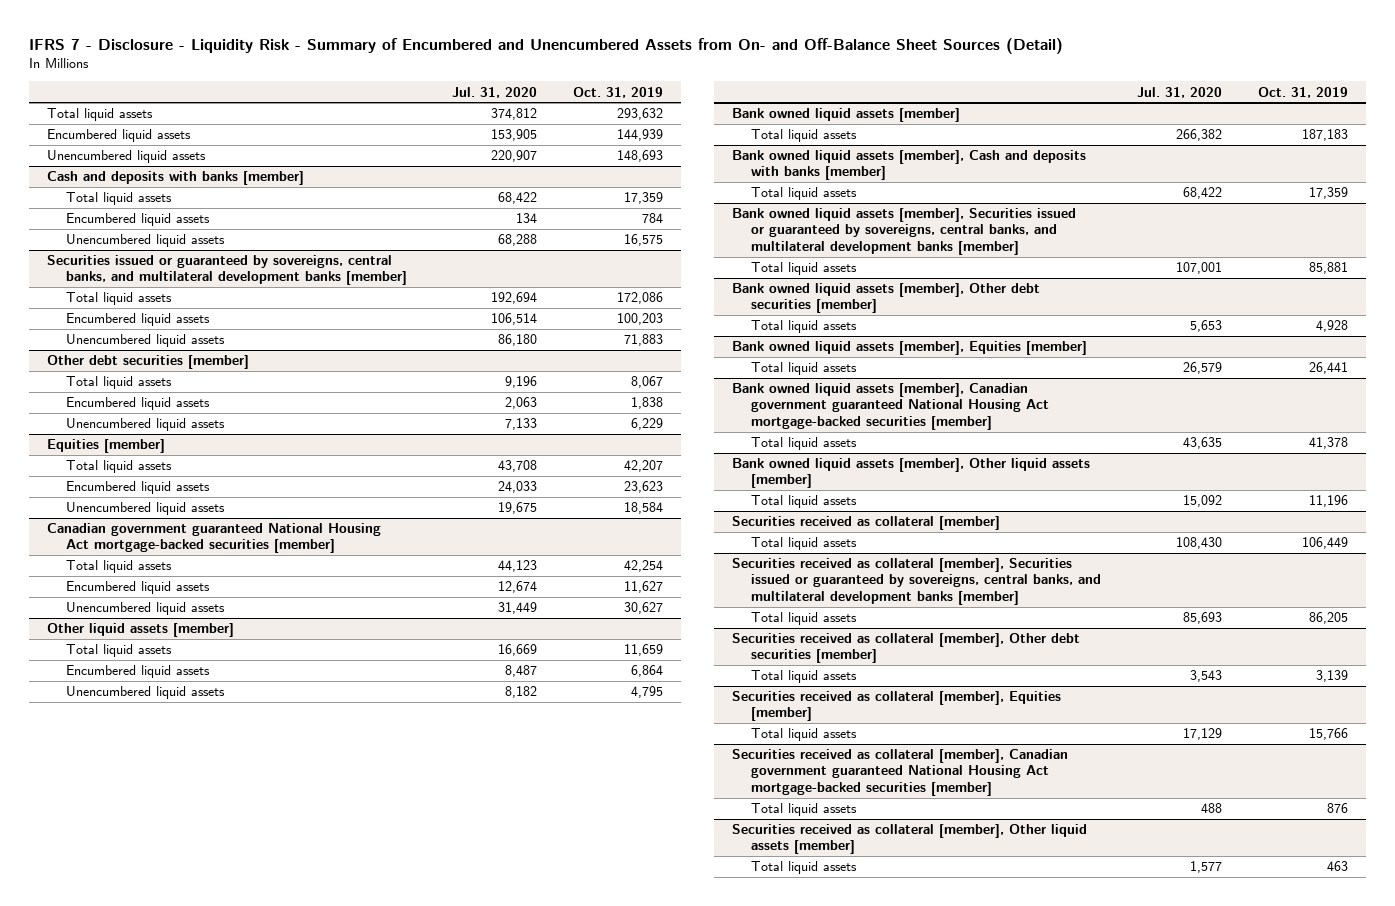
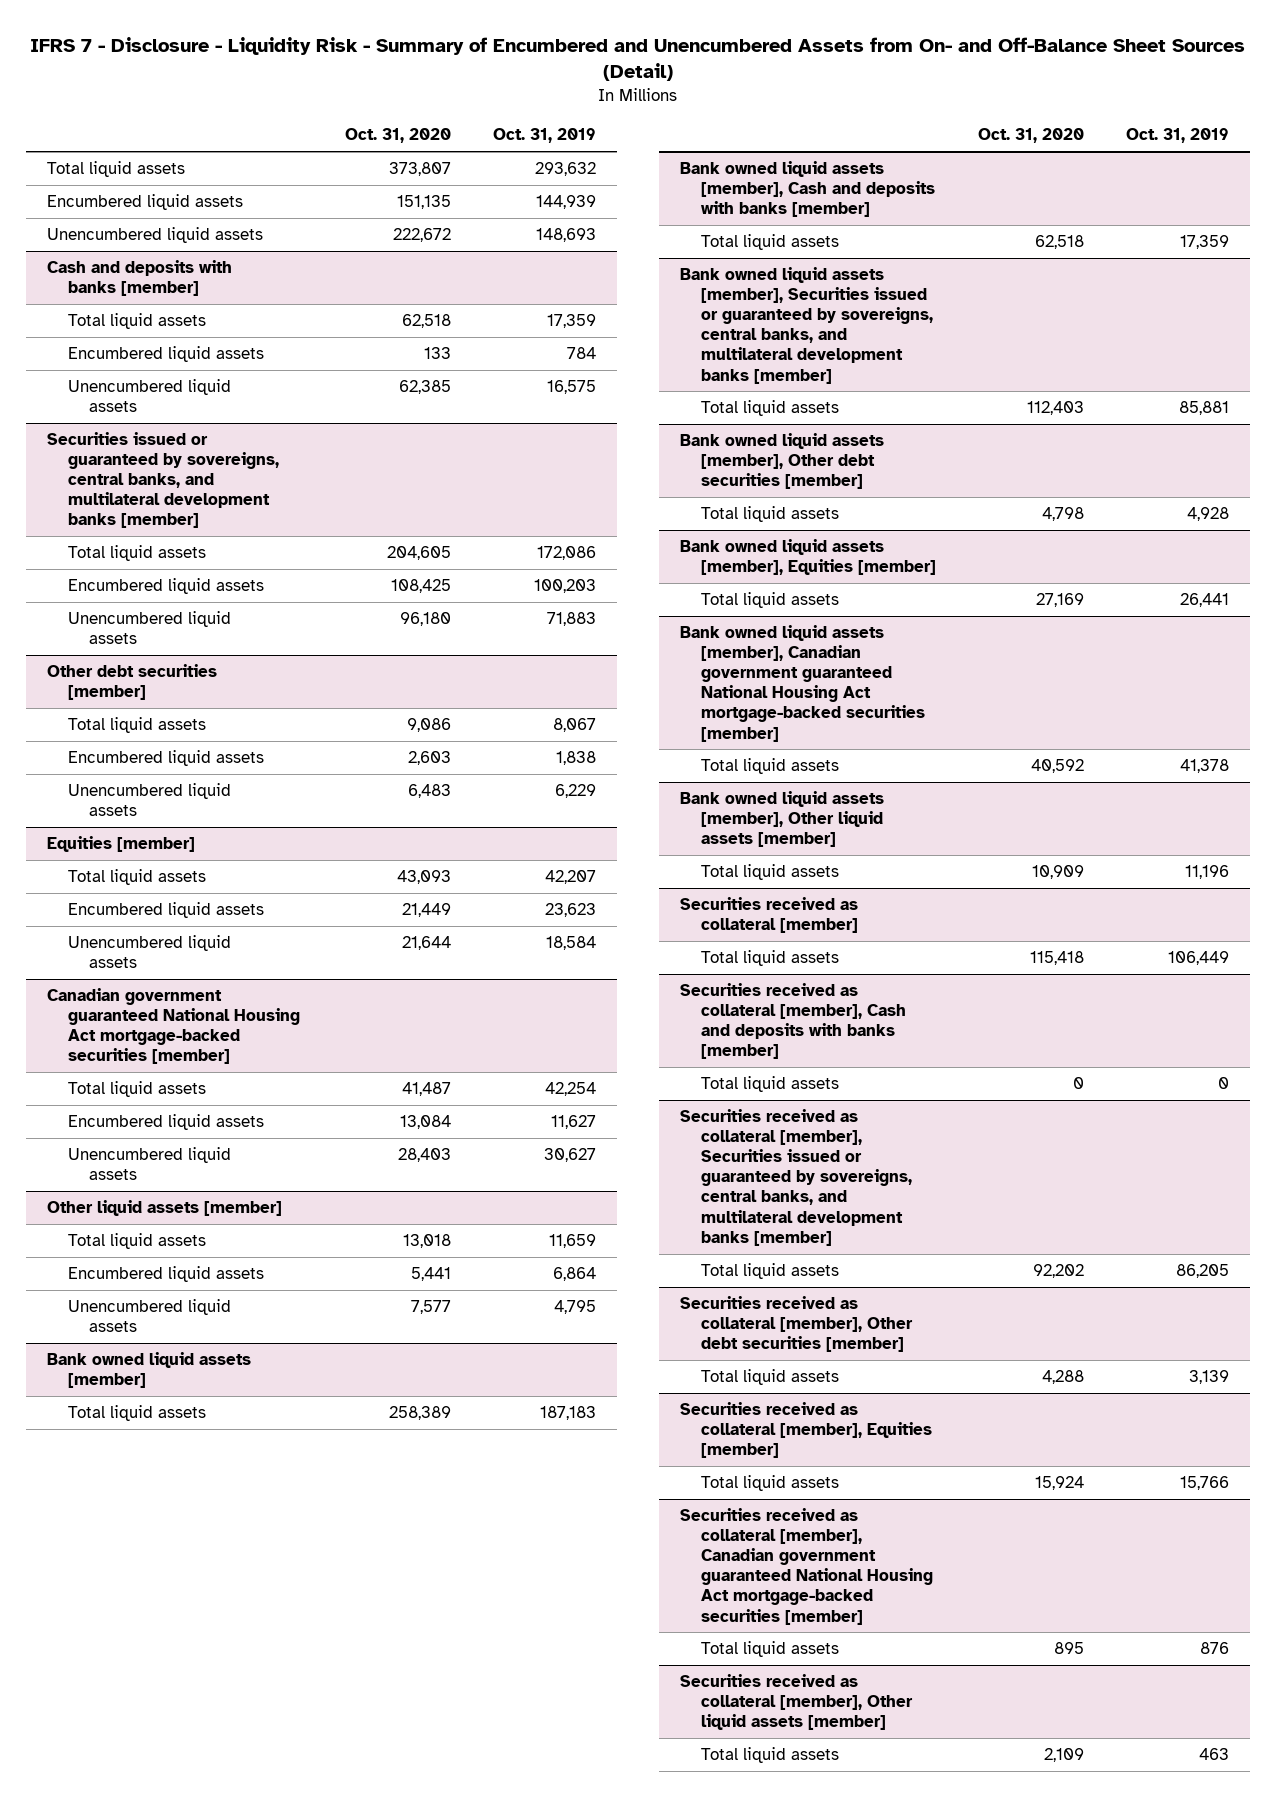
[451,86,537,98] Jul. 31, 2020 -> none
none -> [345,128,452,144] Oct. 31, 2020
none -> [679,983,906,1060] Securities received as collateral [member], Cash and deposits with banks [member]
none -> [700,1076,839,1093] Total liquid assets

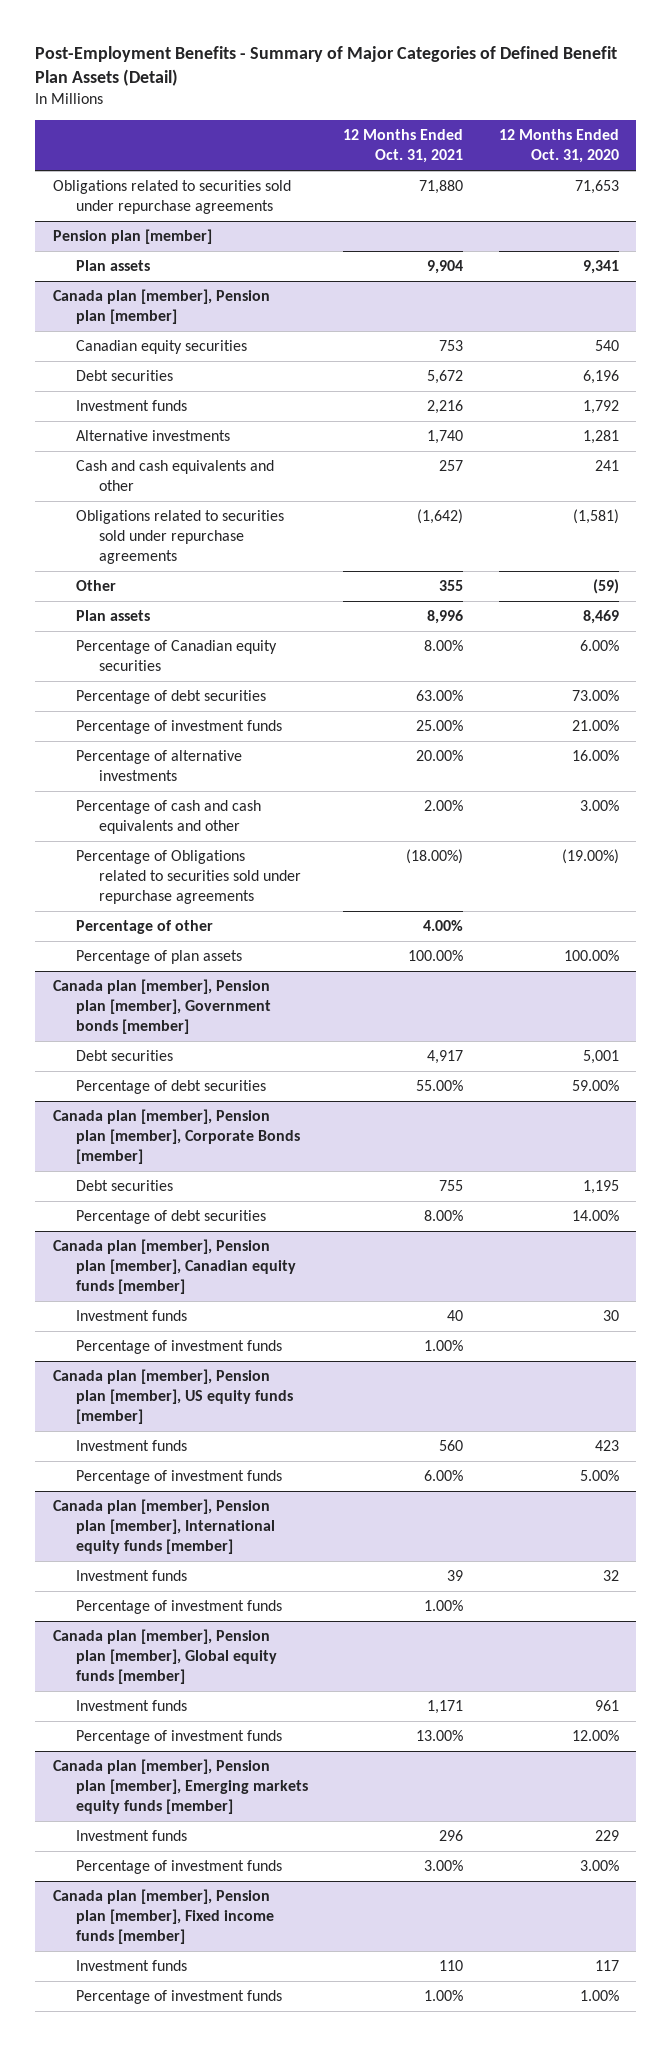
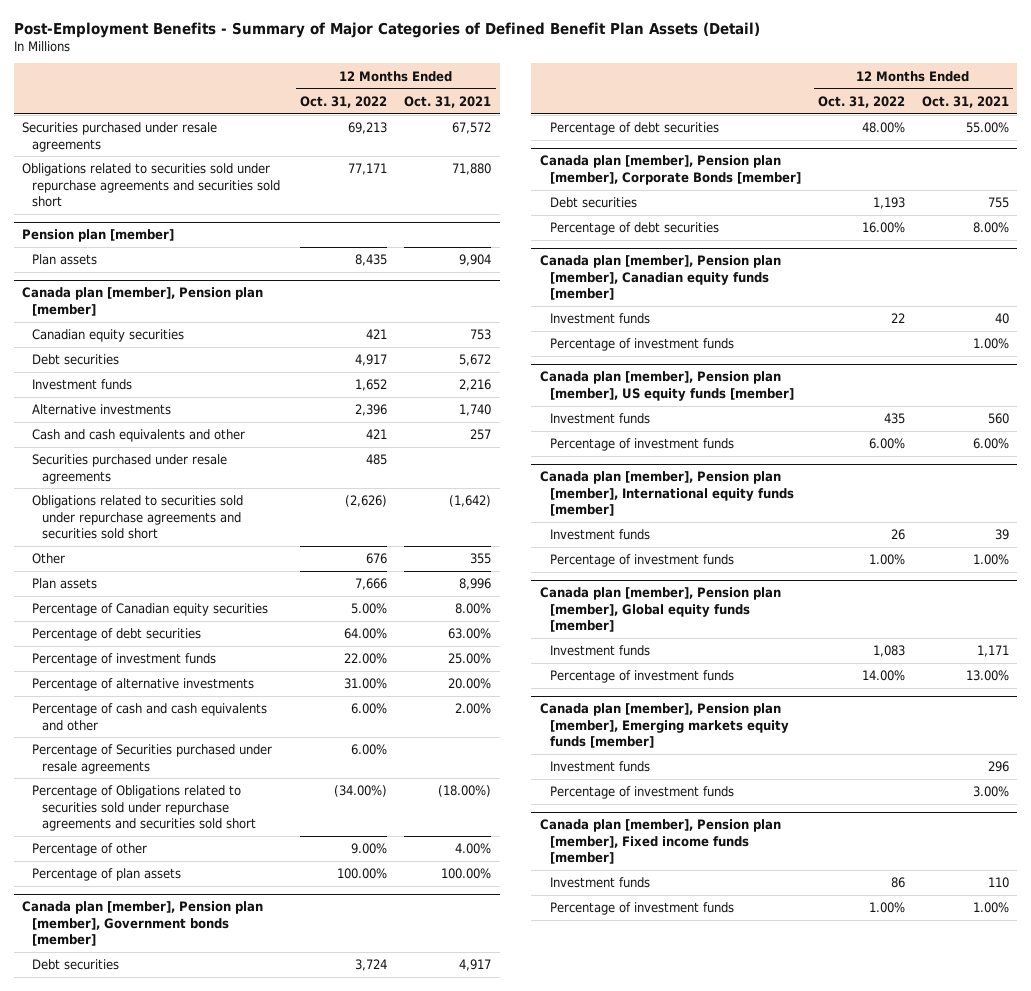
[498,129,619,164] 12 Months Ended Oct. 31, 2020 -> none
none -> [300,95,388,108] Oct. 31, 2022
none -> [22,122,218,152] Securities purchased under resale agreements
[52,180,291,215] Obligations related to securities sold under repurchase agreements -> [22,163,281,207] Obligations related to securities sold under repurchase agreements and securities sold short
none -> [32,454,228,484] Securities purchased under resale agreements
[75,510,284,564] Obligations related to securities sold under repurchase agreements -> [32,495,244,539] Obligations related to securities sold under repurchase agreements and securities sold short
none -> [32,744,273,774] Percentage of Securities purchased under resale agreements
[75,850,301,904] Percentage of Obligations related to securities sold under repurchase agreements -> [32,785,257,831] Percentage of Obligations related to securities sold under repurchase agreements and securities sold short

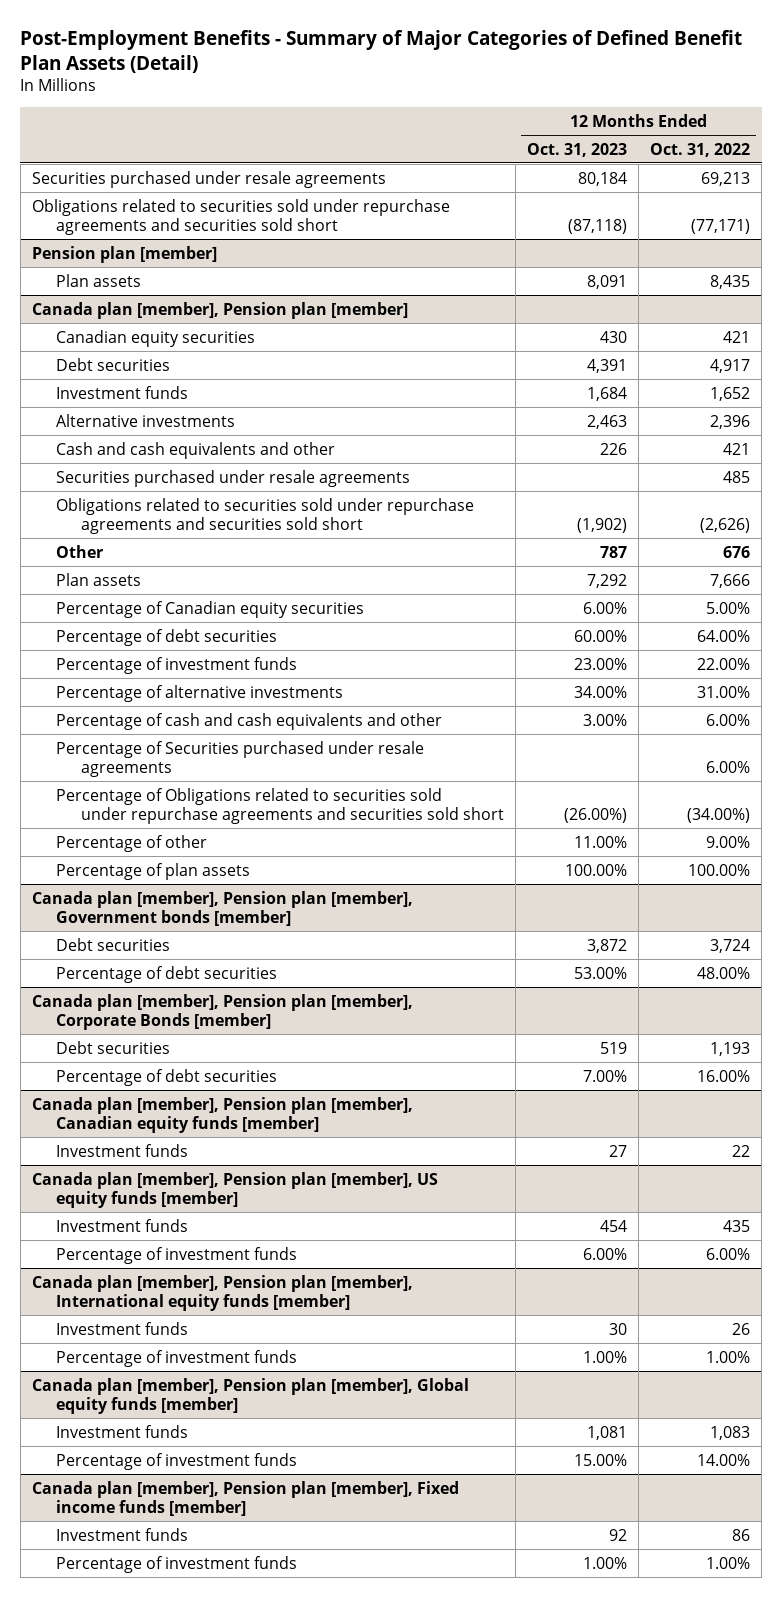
[404,95,492,108] Oct. 31, 2021 -> none
none -> [527,142,628,157] Oct. 31, 2023
[348,163,388,176] 77,171 -> [691,218,751,234] (77,171)
[549,338,734,352] Percentage of investment funds -> none
[539,703,789,748] Canada plan [member], Pension plan [member], Emerging markets equity funds [member] -> none
[549,761,650,773] Investment funds -> none
[549,786,734,800] Percentage of investment funds -> none

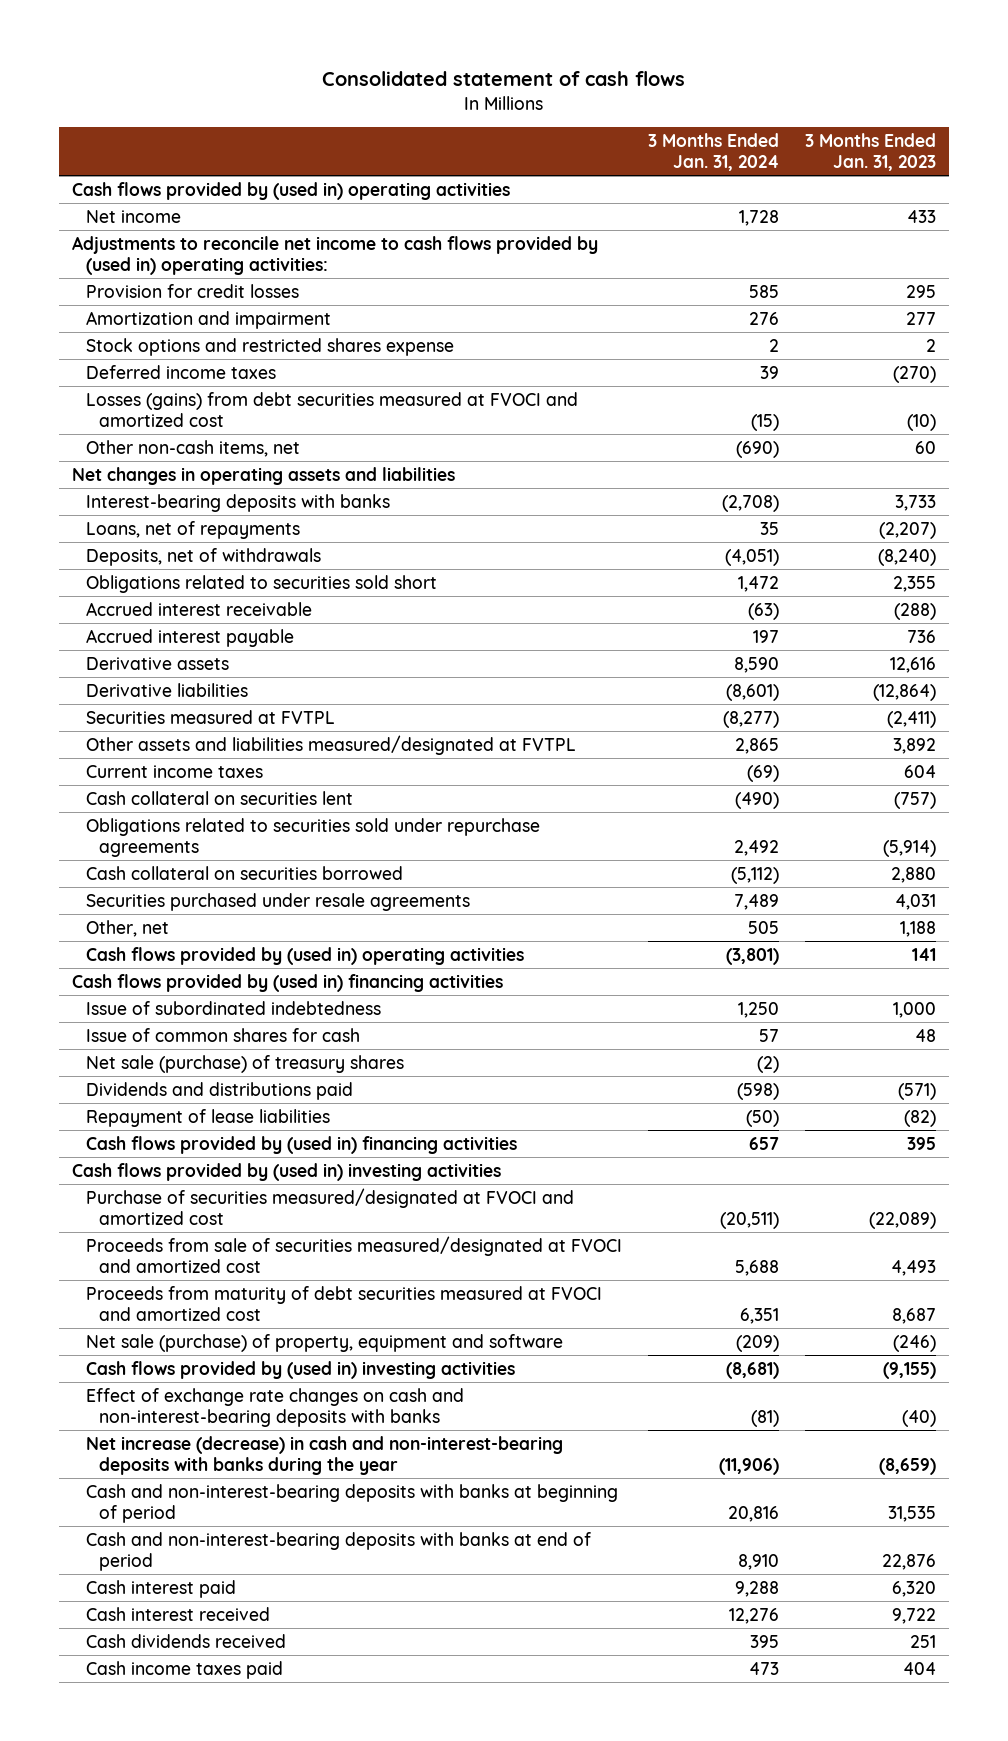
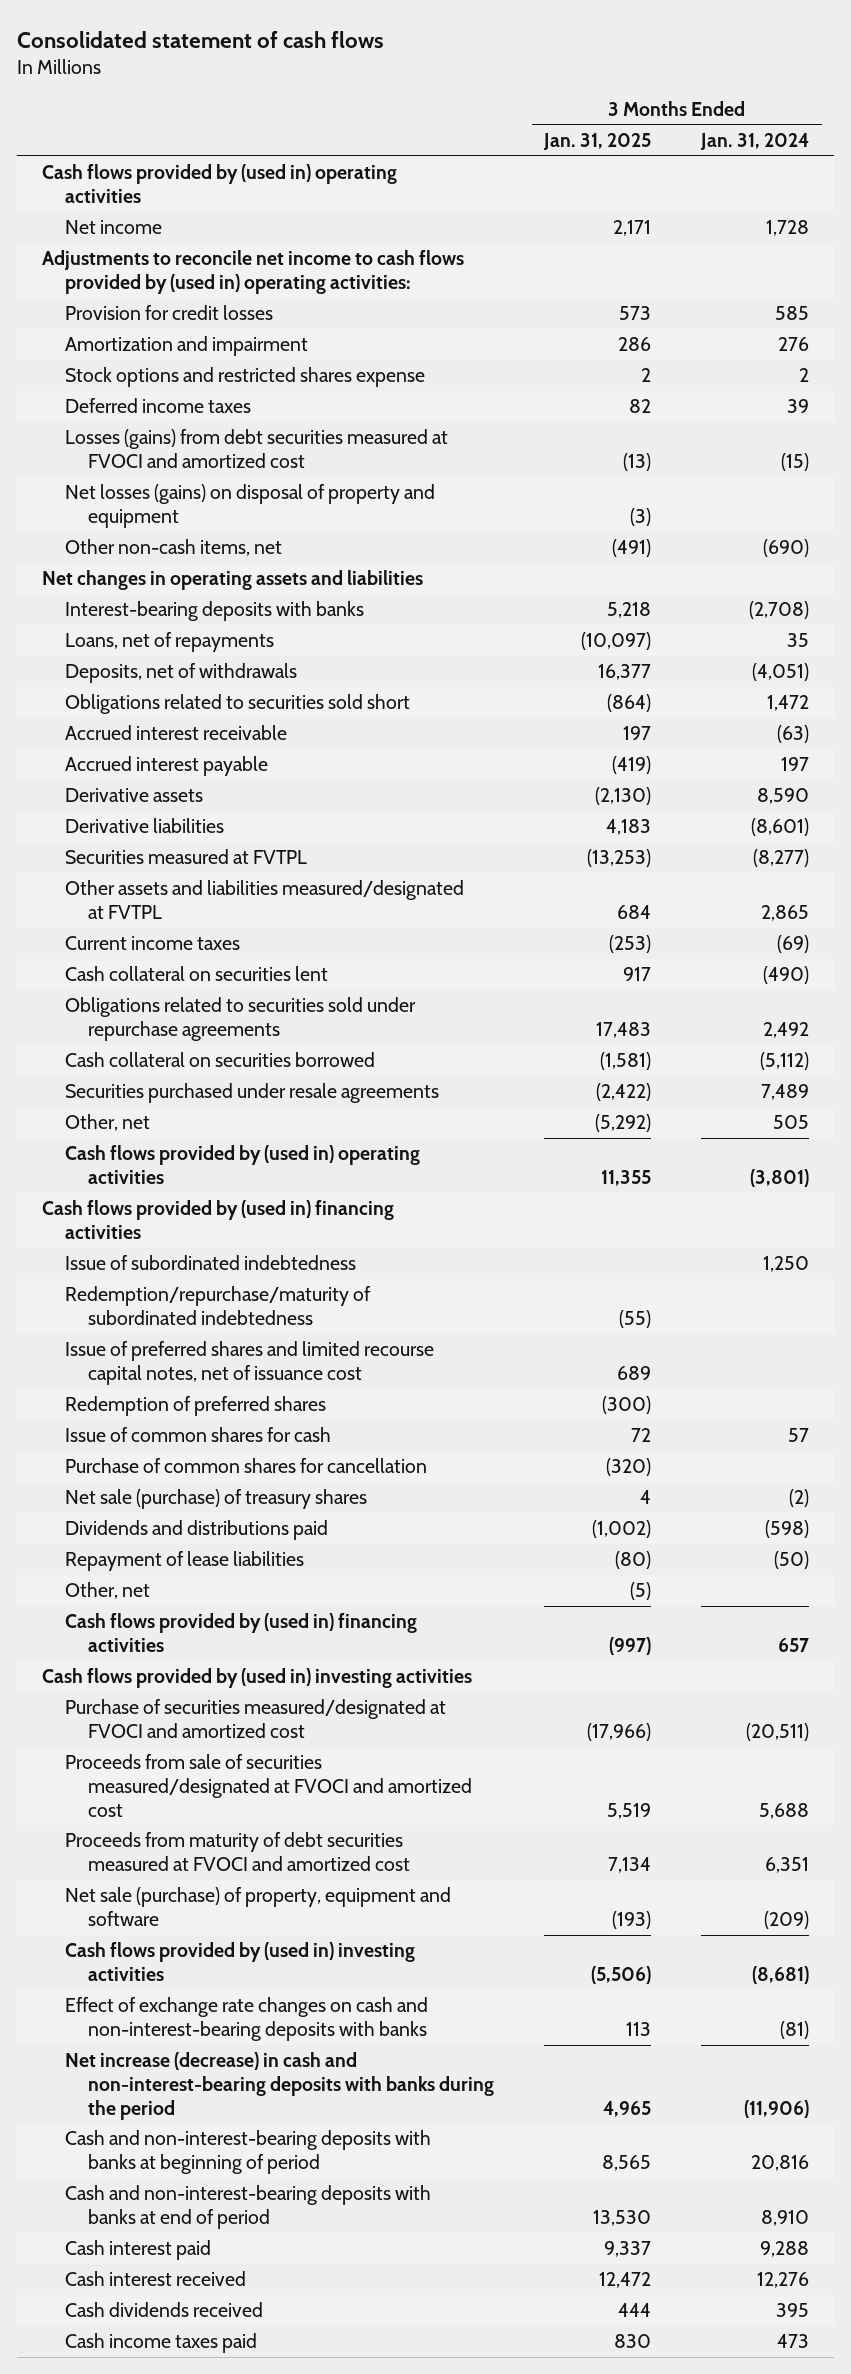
[804,132,936,171] 3 Months Ended Jan. 31, 2023 -> none
none -> [543,133,652,151] Jan. 31, 2025
none -> [65,484,436,529] Net losses (gains) on disposal of property and equipment
none -> [65,1286,372,1326] Redemption/repurchase/maturity of subordinated indebtedness
none -> [65,1341,435,1386] Issue of preferred shares and limited recourse capital notes, net of issuance cost
none -> [65,1396,327,1417] Redemption of preferred shares
none -> [65,1458,428,1474] Purchase of common shares for cancellation
none -> [65,1582,151,1600] Other, net
[85,1435,563,1475] Net increase (decrease) in cash and non-interest-bearing deposits with banks during the year -> [65,2052,495,2120] Net increase (decrease) in cash and non-interest-bearing deposits with banks during the period

